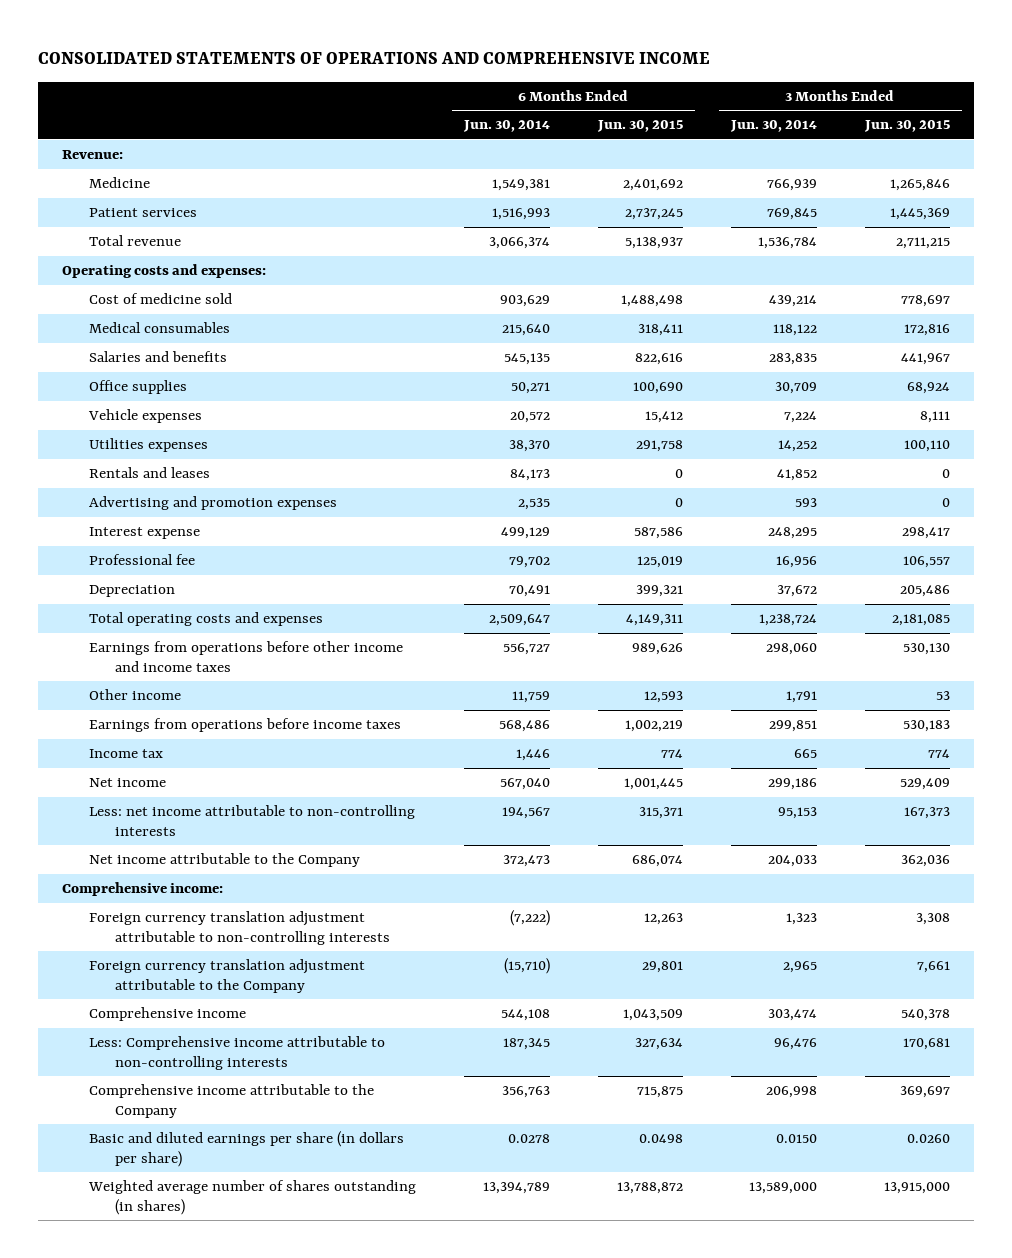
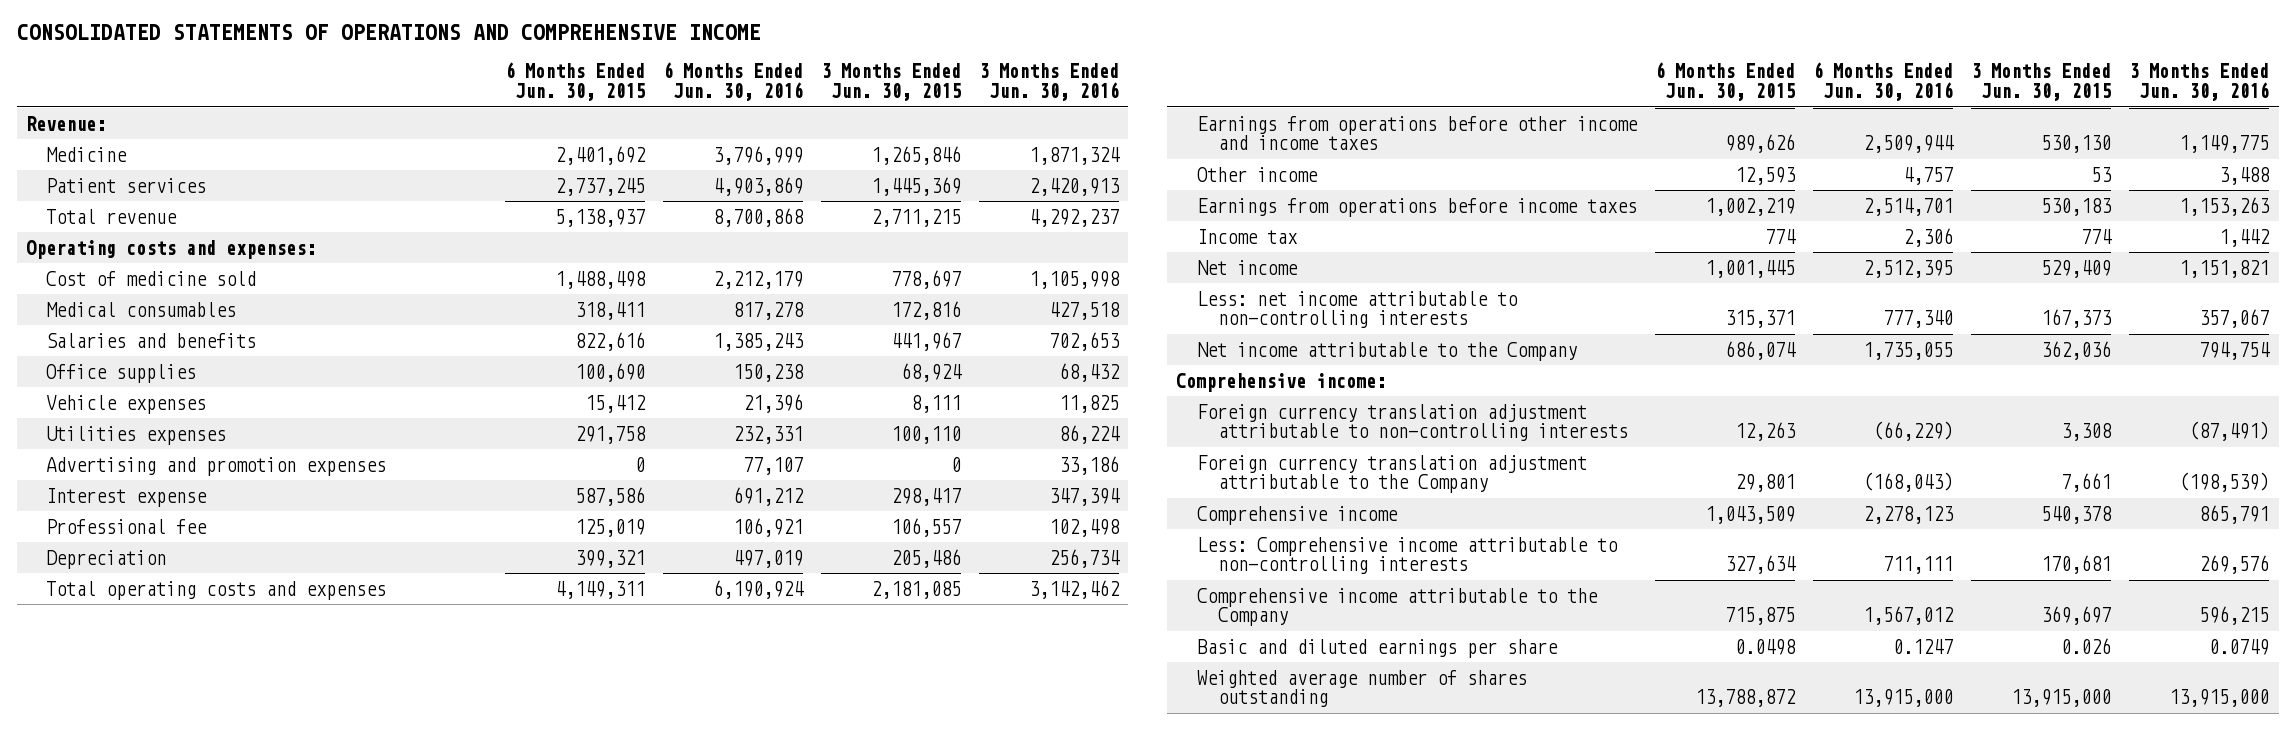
[462,120,550,133] Jun. 30, 2014 -> none
[729,120,817,133] Jun. 30, 2014 -> none
none -> [662,62,803,102] 6 Months Ended Jun. 30, 2016
none -> [979,63,1120,102] 3 Months Ended Jun. 30, 2016
[88,467,210,479] Rentals and leases -> none
[88,1131,404,1168] Basic and diluted earnings per share (in dollars per share) -> [1196,638,1558,658] Basic and diluted earnings per share
[906,1134,950,1144] 0.0260 -> [2061,637,2112,654] 0.026
[87,1180,416,1216] Weighted average number of shares outstanding (in shares) -> [1196,669,1527,708] Weighted average number of shares outstanding

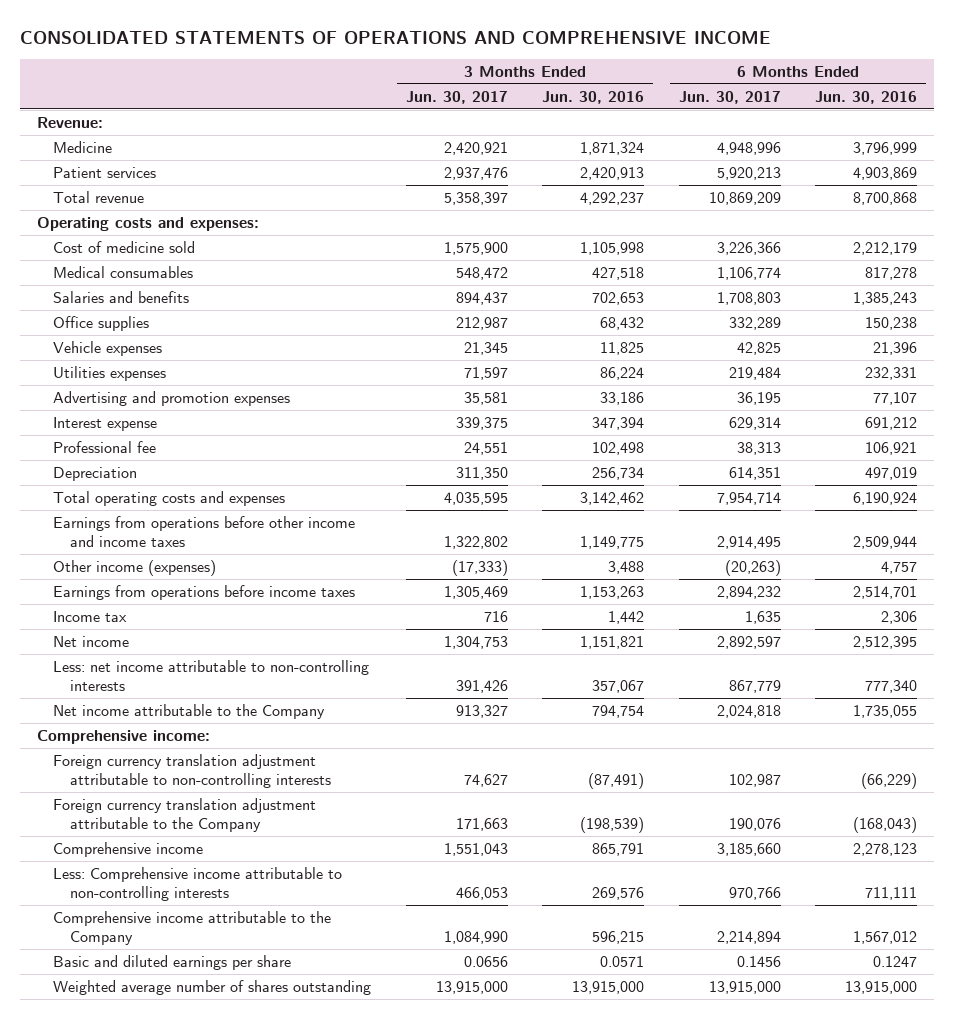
[504,62,645,102] 6 Months Ended Jun. 30, 2015 -> none
[821,63,962,102] 3 Months Ended Jun. 30, 2015 -> none
none -> [405,90,508,104] Jun. 30, 2017
none -> [678,90,781,104] Jun. 30, 2017
[1196,166,1318,182] Other income -> [53,559,217,576] Other income (expenses)
[2209,638,2270,655] 0.0749 -> [600,955,645,967] 0.0571

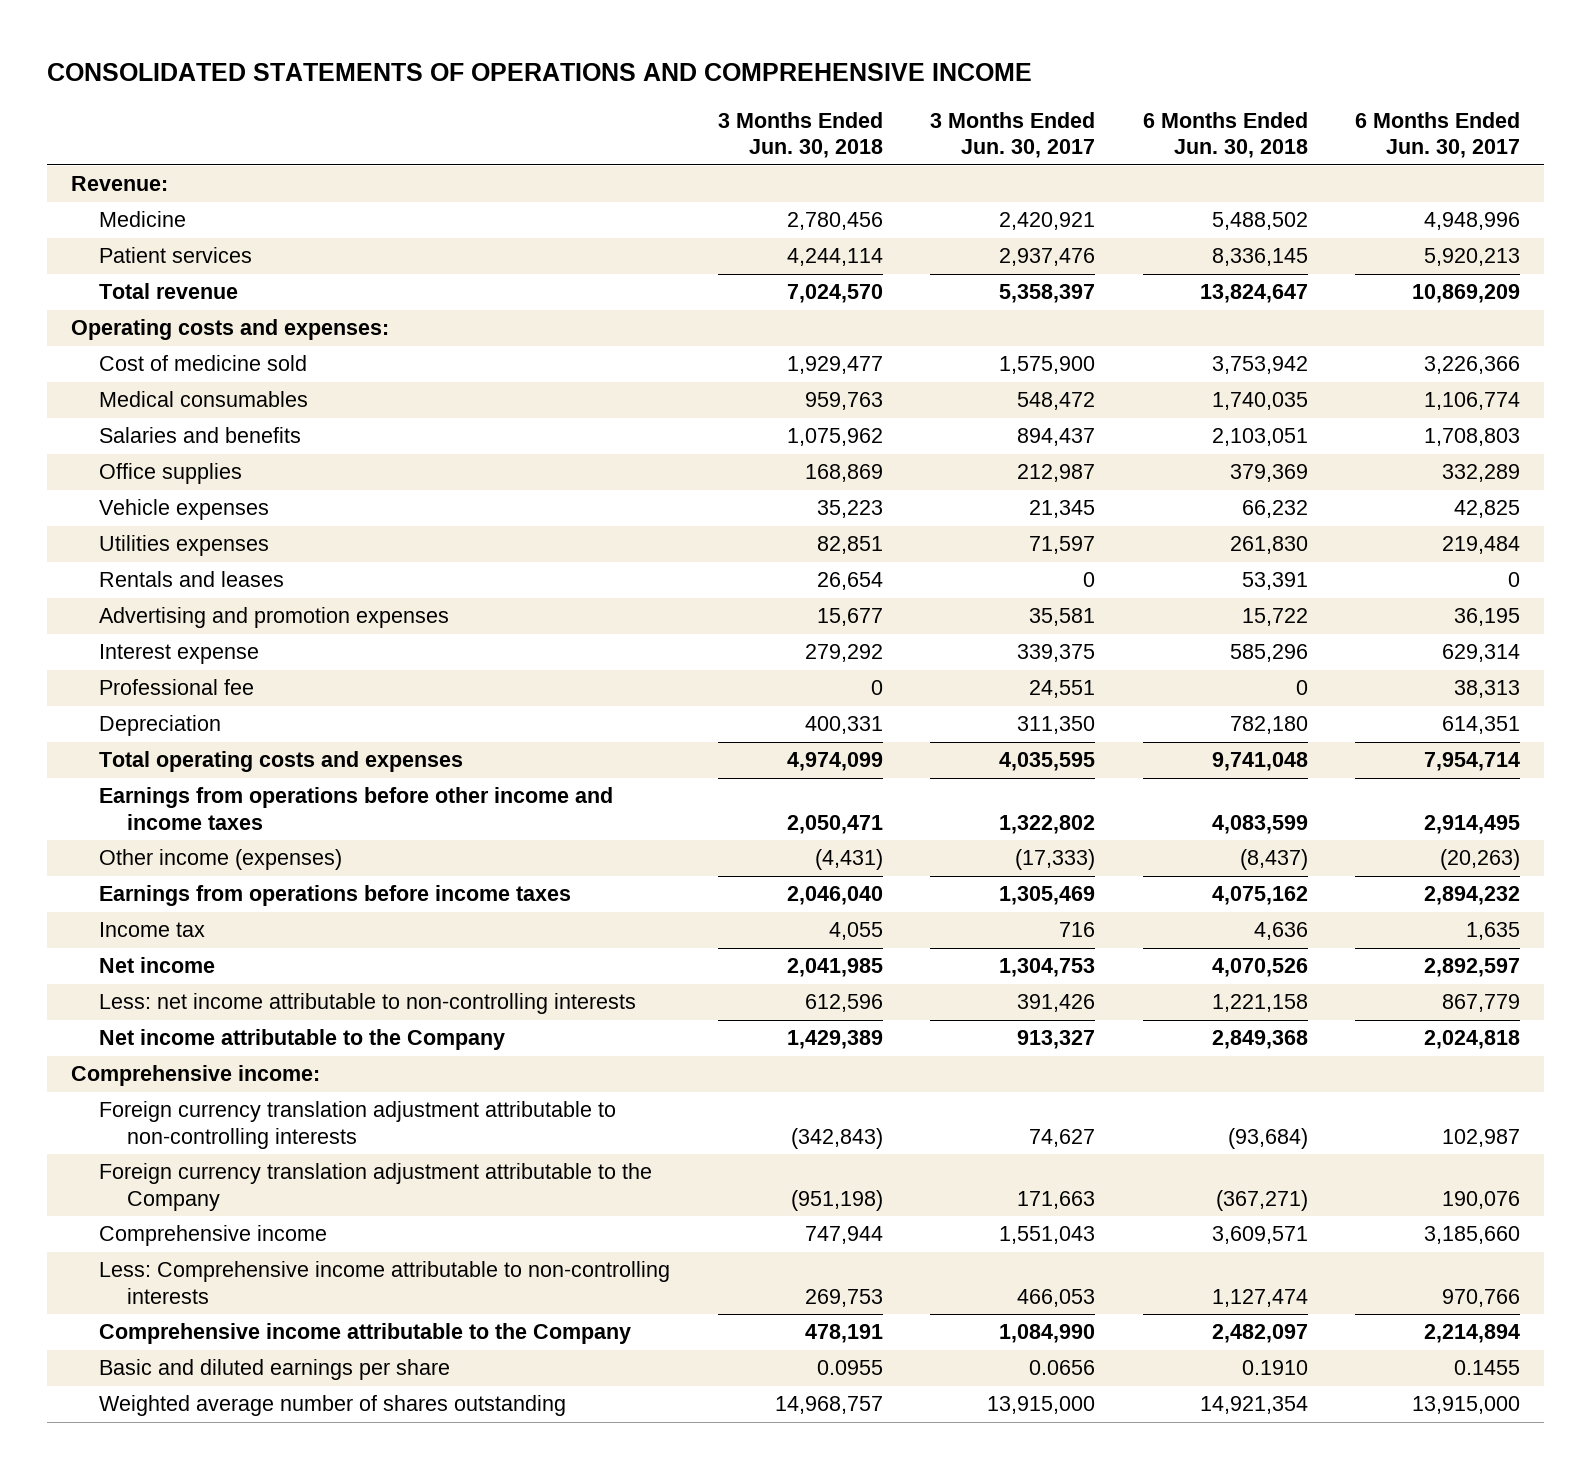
[542,90,645,104] Jun. 30, 2016 -> none
[814,90,917,104] Jun. 30, 2016 -> none
none -> [717,111,883,159] 3 Months Ended Jun. 30, 2018
none -> [1142,111,1308,159] 6 Months Ended Jun. 30, 2018
none -> [99,571,285,588] Rentals and leases
[736,955,781,967] 0.1456 -> [1454,1360,1521,1376] 0.1455

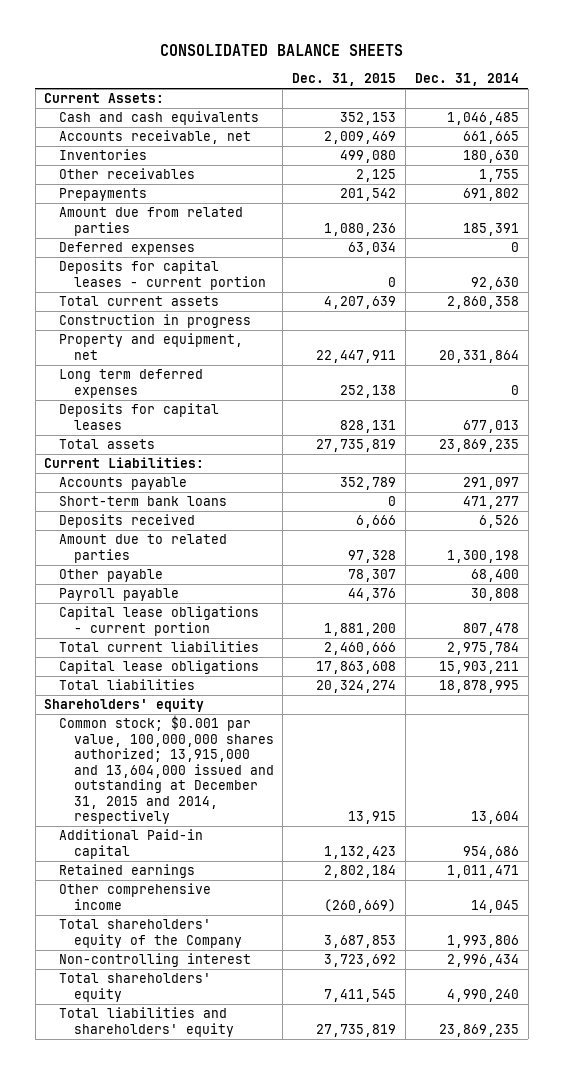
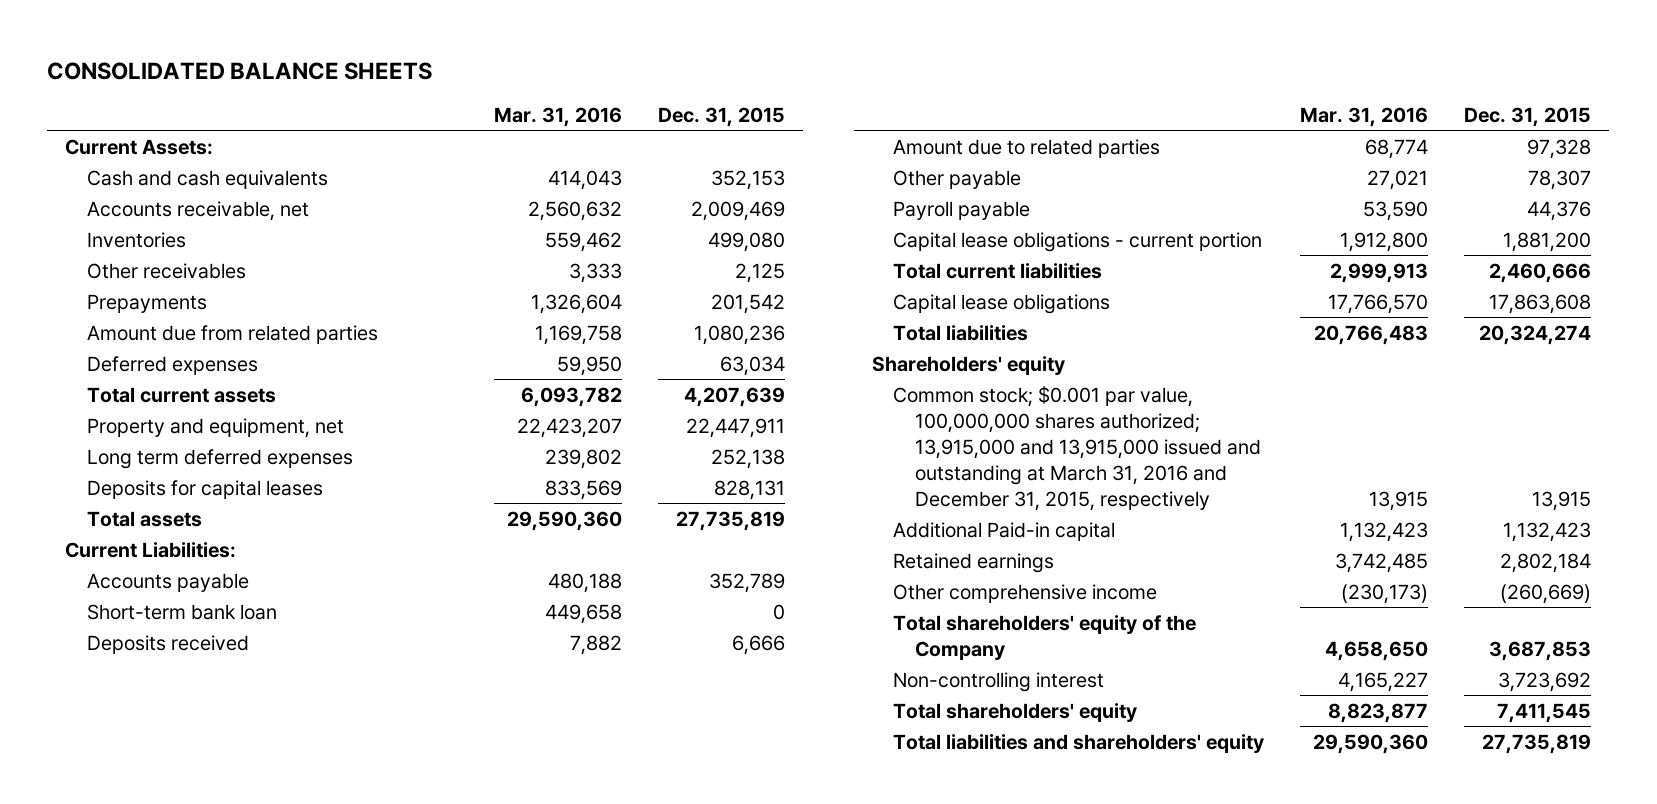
[414,73,519,87] Dec. 31, 2014 -> none
none -> [494,106,623,127] Mar. 31, 2016
[58,260,266,290] Deposits for capital leases - current portion -> none
[58,314,251,329] Construction in progress -> none
[58,496,227,507] Short-term bank loans -> [87,603,278,620] Short-term bank loan
[58,715,274,824] Common stock; $0.001 par value, 100,000,000 shares authorized; 13,915,000 and 13,604,000 issued and outstanding at December 31, 2015 and 2014, respectively -> [893,385,1261,511] Common stock; $0.001 par value, 100,000,000 shares authorized; 13,915,000 and 13,915,000 issued and outstanding at March 31, 2016 and December 31, 2015, respectively

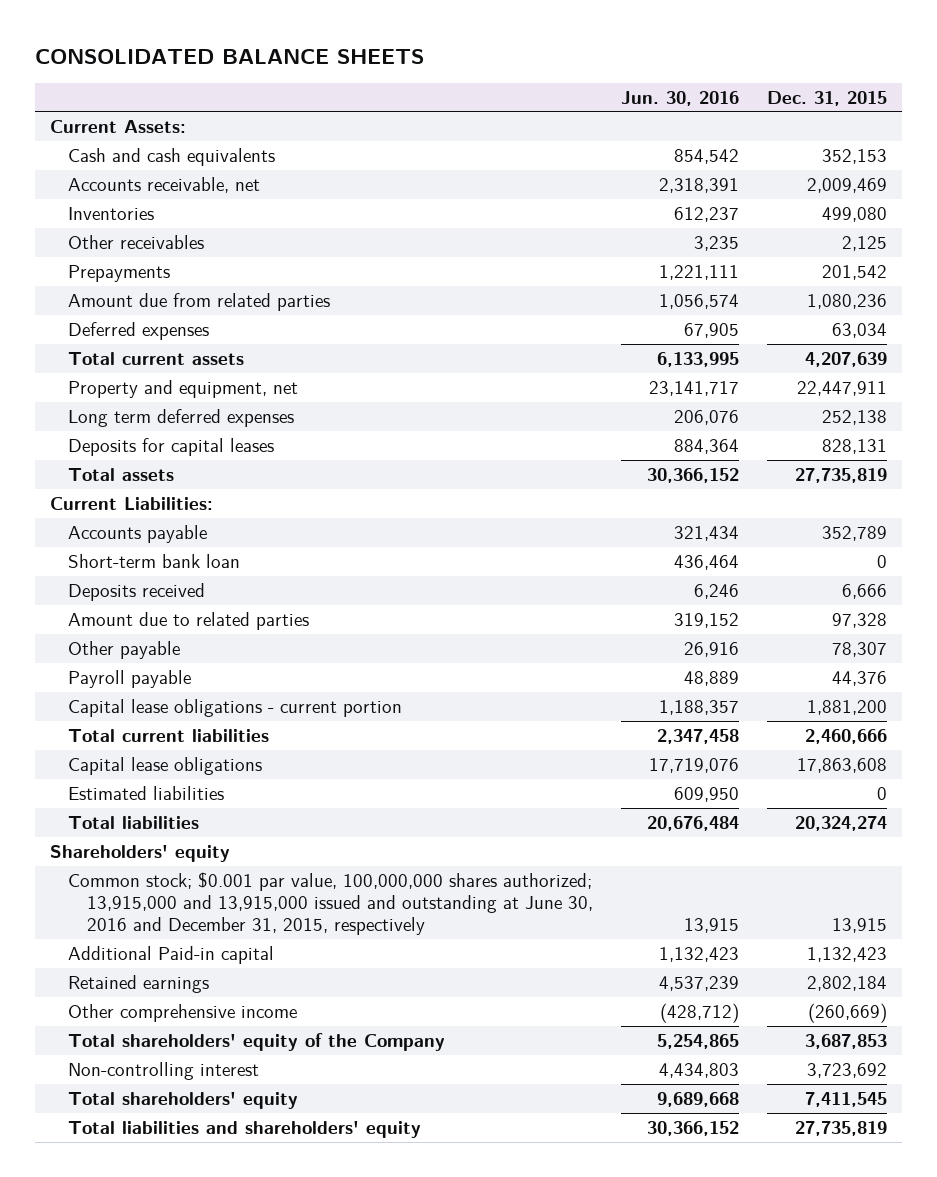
[494,106,623,127] Mar. 31, 2016 -> none
none -> [621,90,740,106] Jun. 30, 2016
none -> [68,785,225,800] Estimated liabilities
[893,385,1261,511] Common stock; $0.001 par value, 100,000,000 shares authorized; 13,915,000 and 13,915,000 issued and outstanding at March 31, 2016 and December 31, 2015, respectively -> [68,871,593,935] Common stock; $0.001 par value, 100,000,000 shares authorized; 13,915,000 and 13,915,000 issued and outstanding at June 30, 2016 and December 31, 2015, respectively

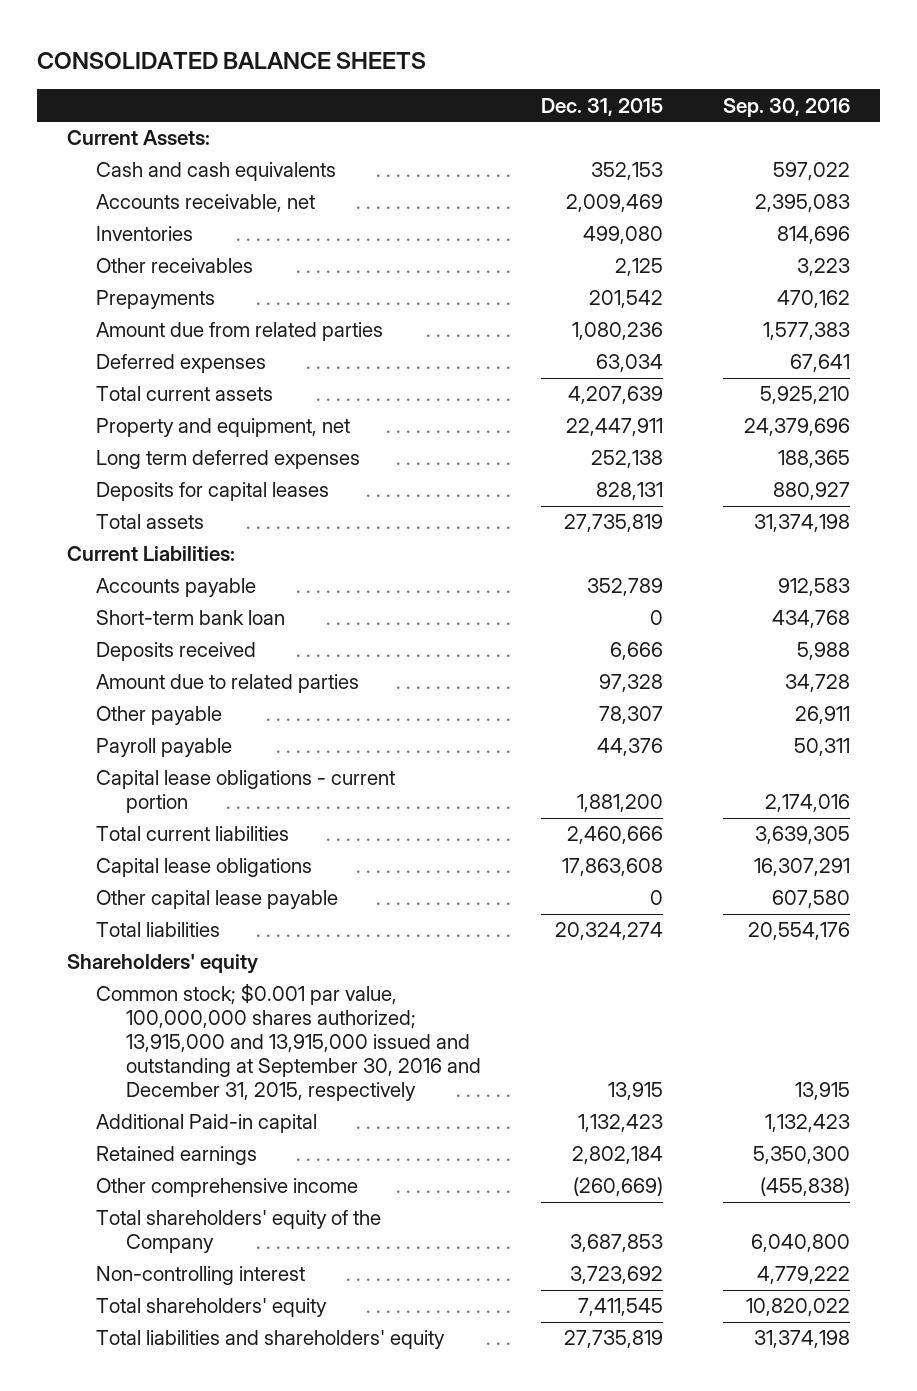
[621,90,740,106] Jun. 30, 2016 -> none
none -> [723,97,851,117] Sep. 30, 2016
[68,785,225,800] Estimated liabilities -> none
none -> [96,890,339,910] Other capital lease payable
[68,871,593,935] Common stock; $0.001 par value, 100,000,000 shares authorized; 13,915,000 and 13,915,000 issued and outstanding at June 30, 2016 and December 31, 2015, respectively -> [96,983,481,1102] Common stock; $0.001 par value, 100,000,000 shares authorized; 13,915,000 and 13,915,000 issued and outstanding at September 30, 2016 and December 31, 2015, respectively

